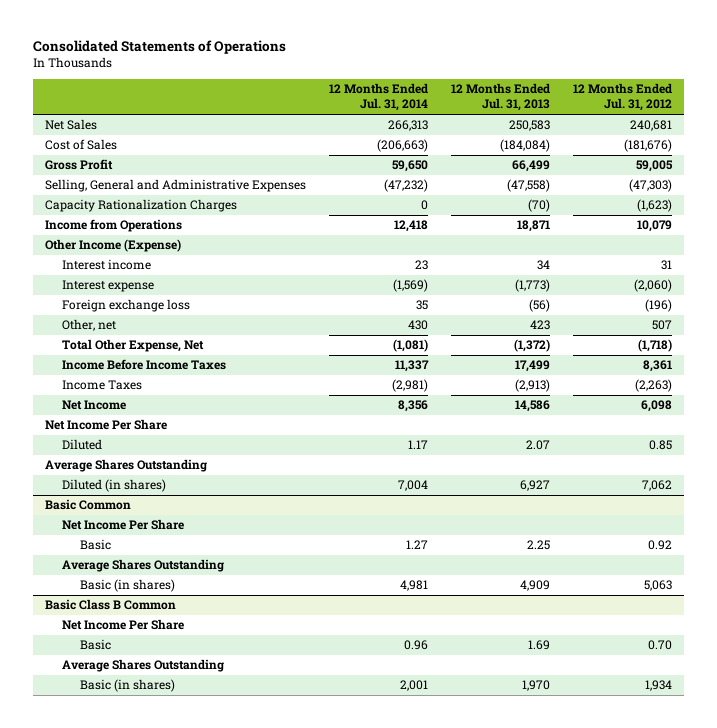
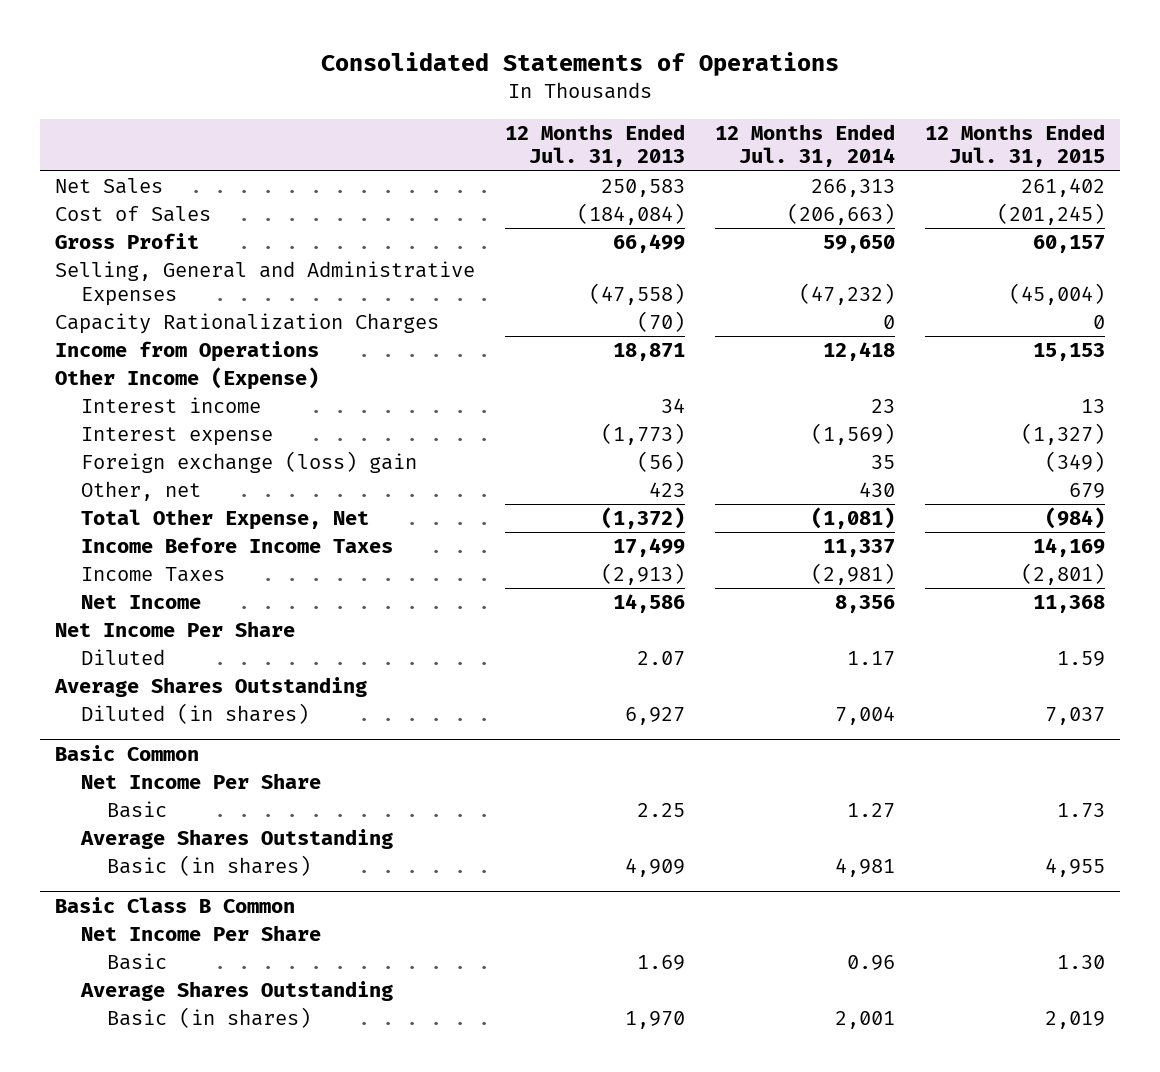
[573,83,673,112] 12 Months Ended Jul. 31, 2012 -> none
none -> [924,123,1105,168] 12 Months Ended Jul. 31, 2015
[62,299,191,313] Foreign exchange loss -> [80,451,417,474] Foreign exchange (loss) gain

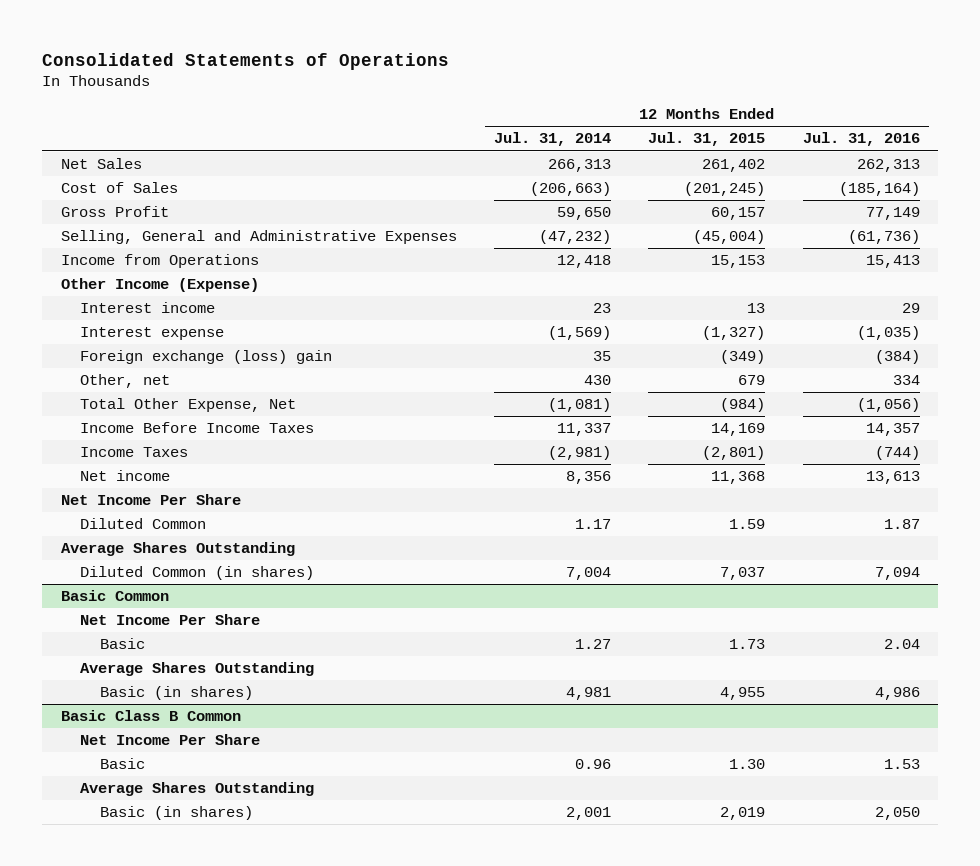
[504,123,685,168] 12 Months Ended Jul. 31, 2013 -> none
none -> [802,132,920,147] Jul. 31, 2016
[54,313,439,335] Capacity Rationalization Charges -> none
[80,595,201,610] Net Income -> [80,470,171,482] Net income
[80,649,165,666] Diluted -> [80,518,207,530] Diluted Common
[80,703,309,725] Diluted (in shares) -> [80,566,315,581] Diluted Common (in shares)

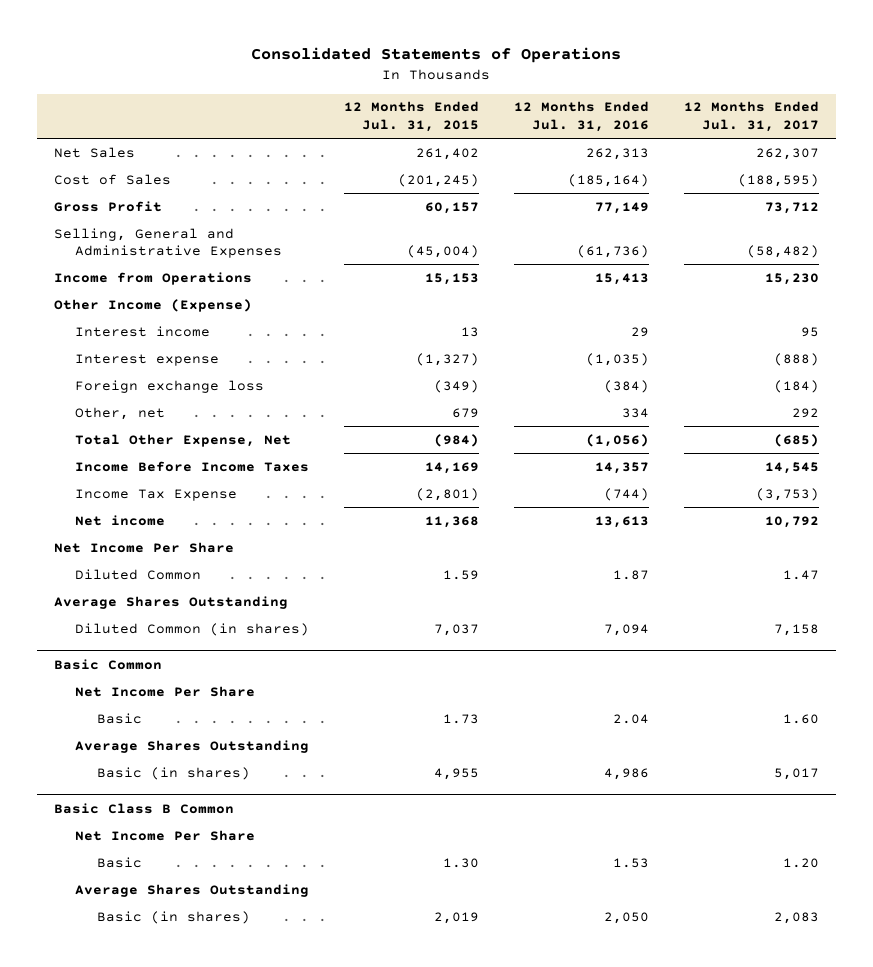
[494,132,612,147] Jul. 31, 2014 -> none
none -> [683,101,819,132] 12 Months Ended Jul. 31, 2017
[80,350,333,365] Foreign exchange (loss) gain -> [75,379,265,393] Foreign exchange loss
[80,447,189,458] Income Taxes -> [75,488,238,501] Income Tax Expense

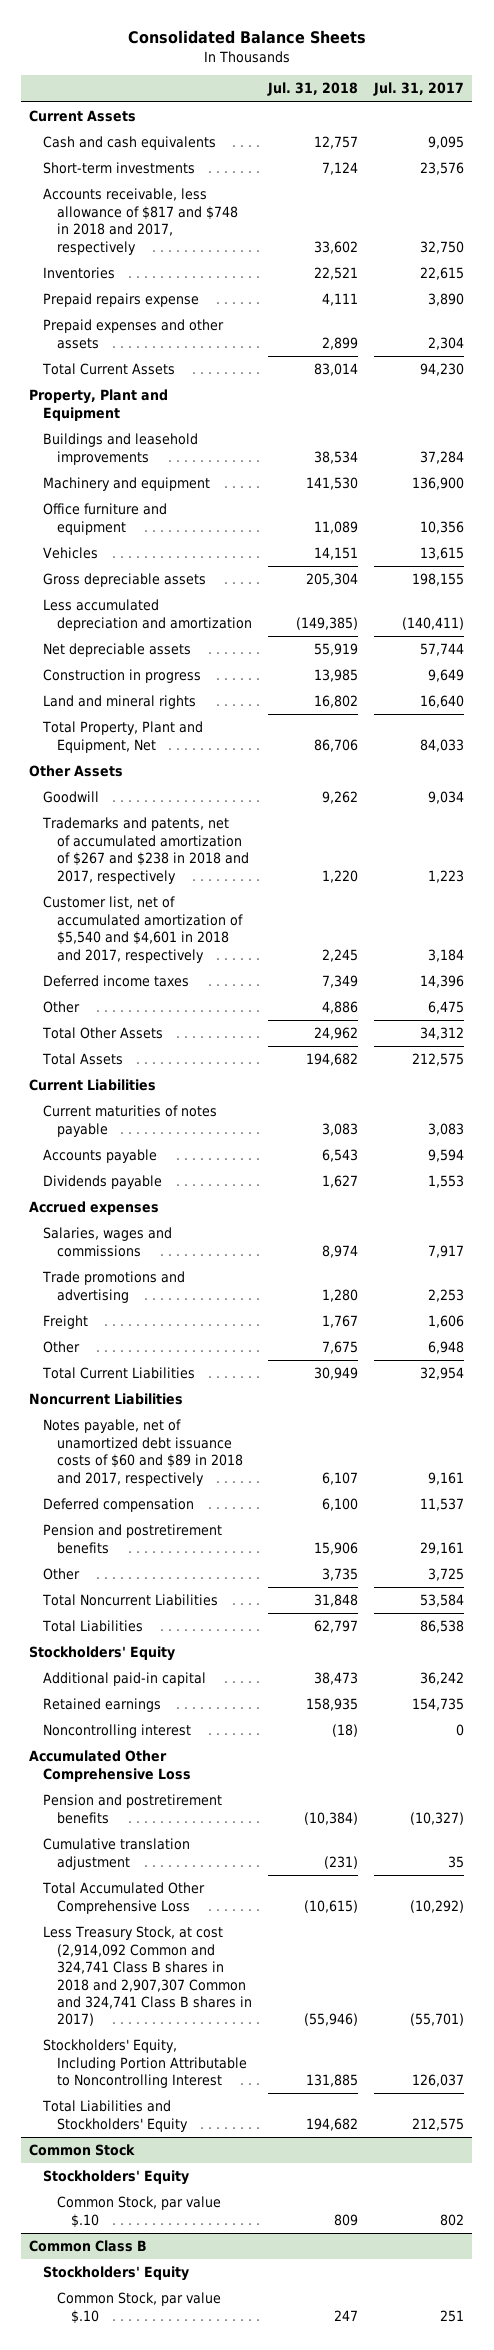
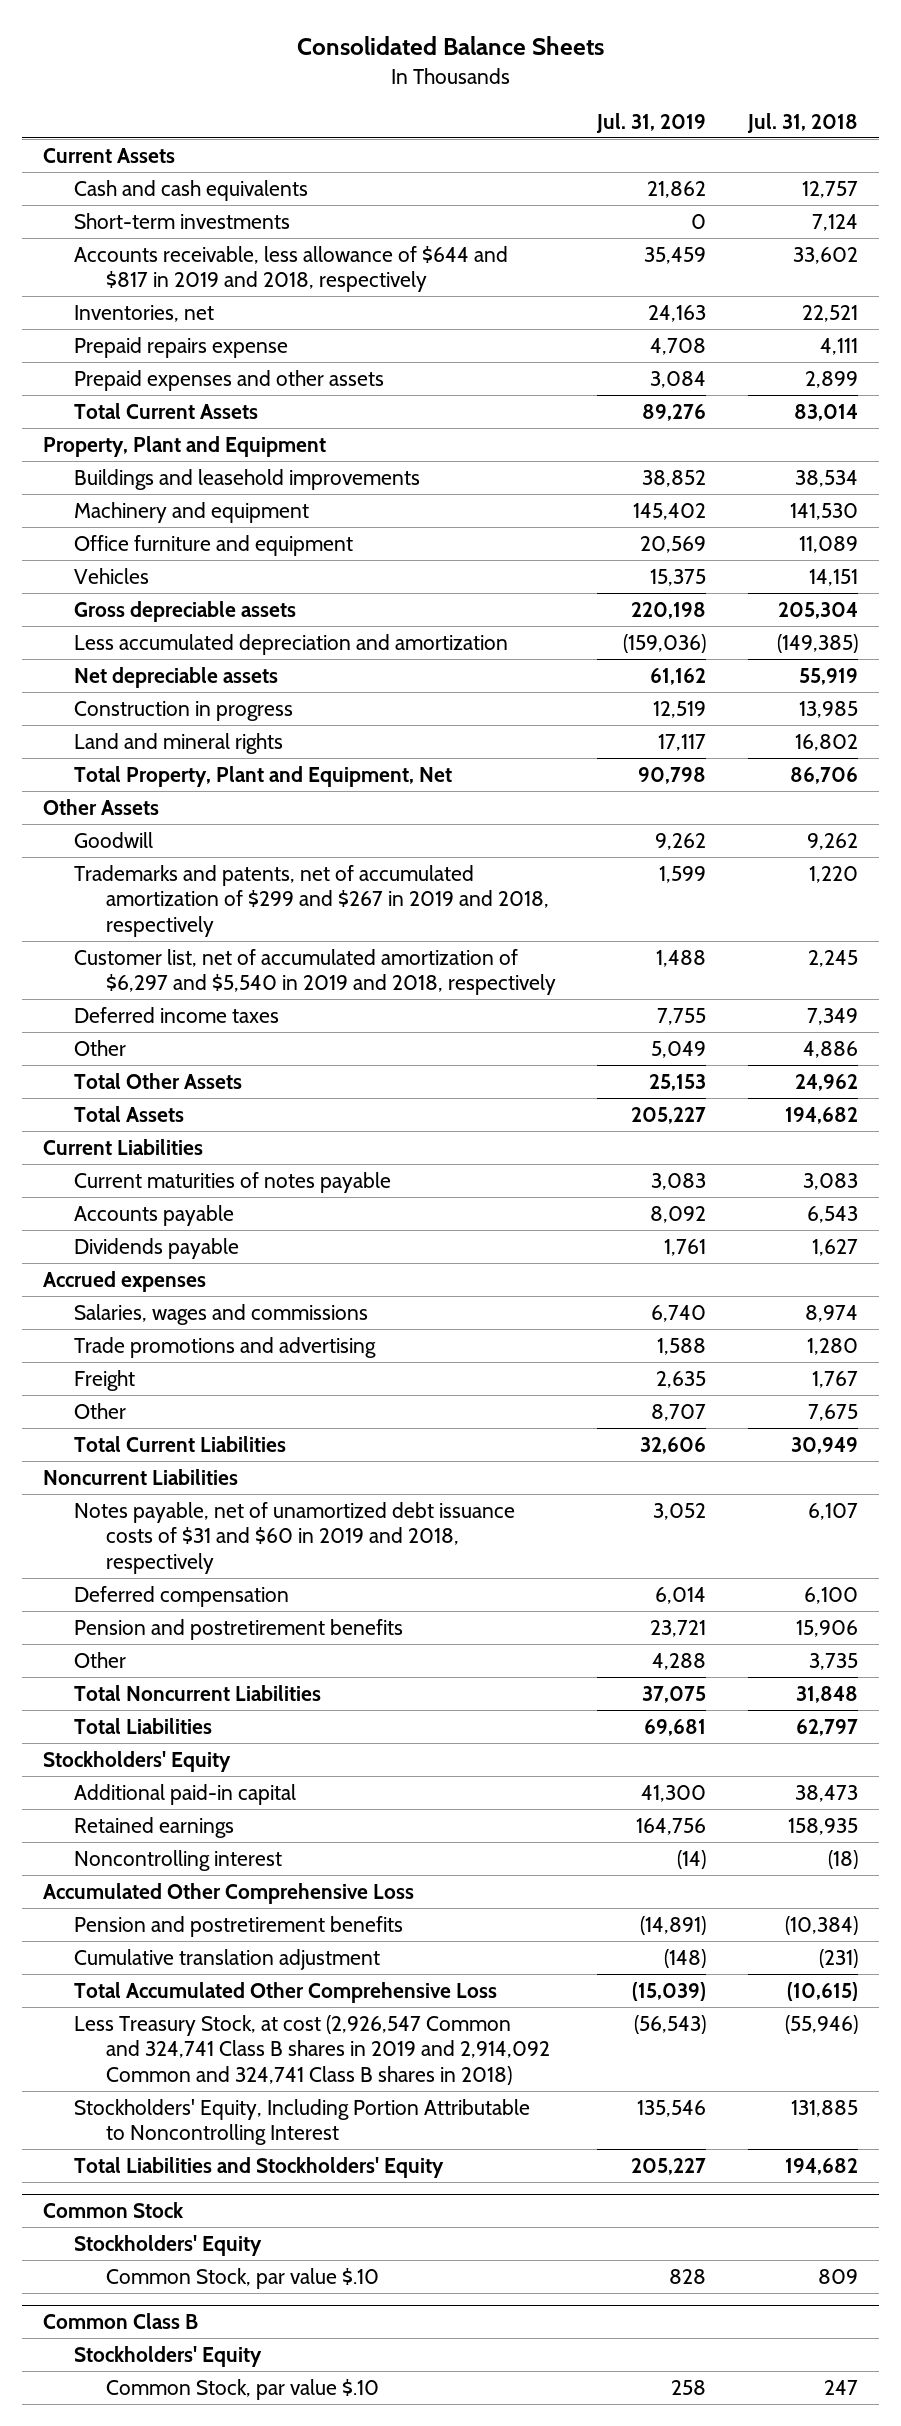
[373,82,465,97] Jul. 31, 2017 -> none
none -> [596,112,707,133] Jul. 31, 2019
[43,188,239,255] Accounts receivable, less allowance of $817 and $748 in 2018 and 2017, respectively -> [74,245,509,293] Accounts receivable, less allowance of $644 and $817 in 2019 and 2018, respectively
[43,267,116,280] Inventories -> [74,304,215,322] Inventories, net
[42,817,250,884] Trademarks and patents, net of accumulated amortization of $267 and $238 in 2018 and 2017, respectively -> [74,864,549,937] Trademarks and patents, net of accumulated amortization of $299 and $267 in 2019 and 2018, respectively
[43,896,244,963] Customer list, net of accumulated amortization of $5,540 and $4,601 in 2018 and 2017, respectively -> [74,948,556,996] Customer list, net of accumulated amortization of $6,297 and $5,540 in 2019 and 2018, respectively
[43,1419,244,1486] Notes payable, net of unamortized debt issuance costs of $60 and $89 in 2018 and 2017, respectively -> [74,1501,516,1574] Notes payable, net of unamortized debt issuance costs of $31 and $60 in 2019 and 2018, respectively
[43,1926,253,2027] Less Treasury Stock, at cost (2,914,092 Common and 324,741 Class B shares in 2018 and 2,907,307 Common and 324,741 Class B shares in 2017) -> [74,2014,550,2085] Less Treasury Stock, at cost (2,926,547 Common and 324,741 Class B shares in 2019 and 2,914,092 Common and 324,741 Class B shares in 2018)

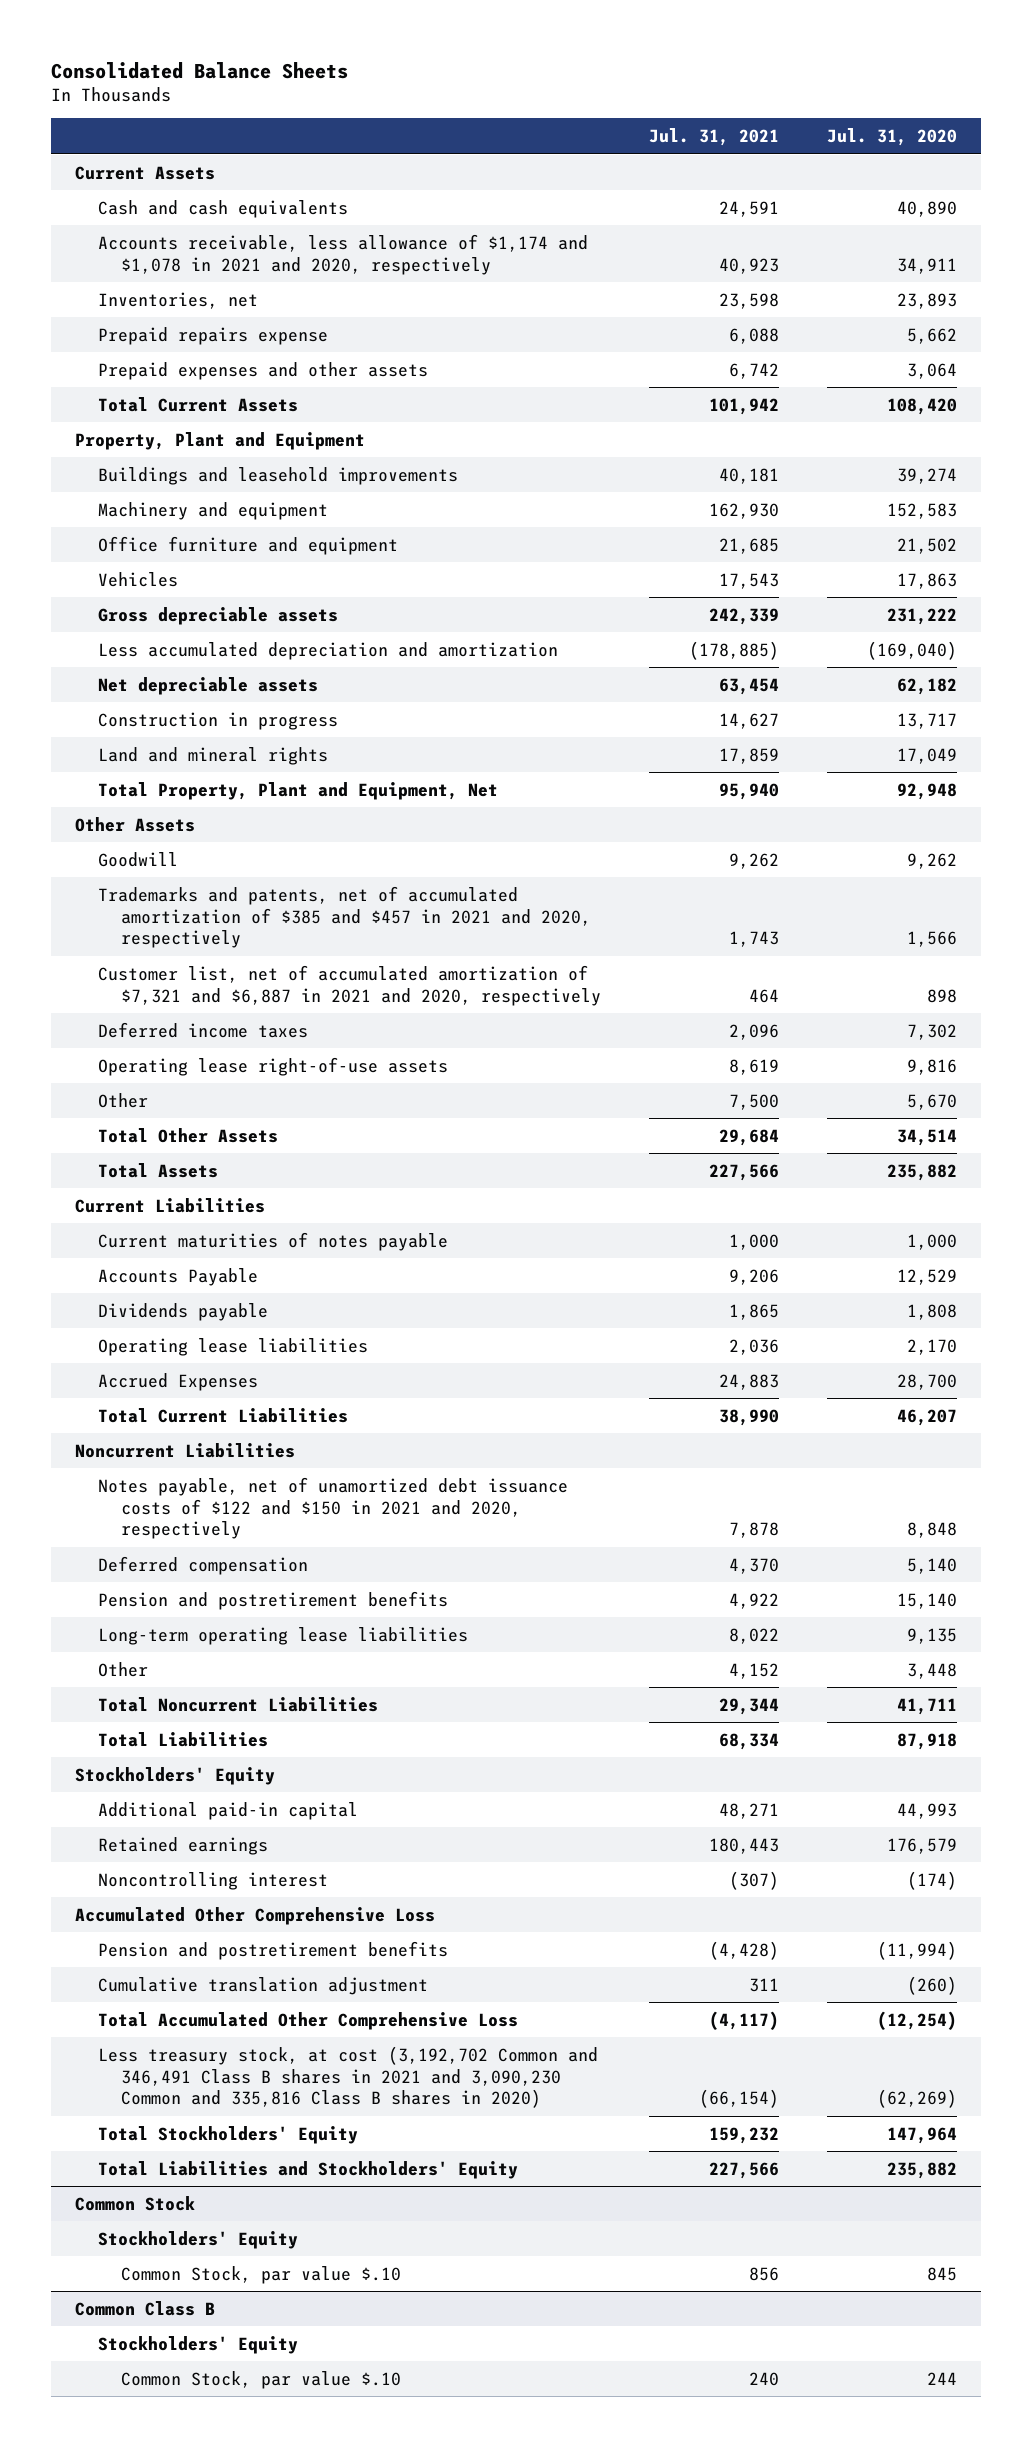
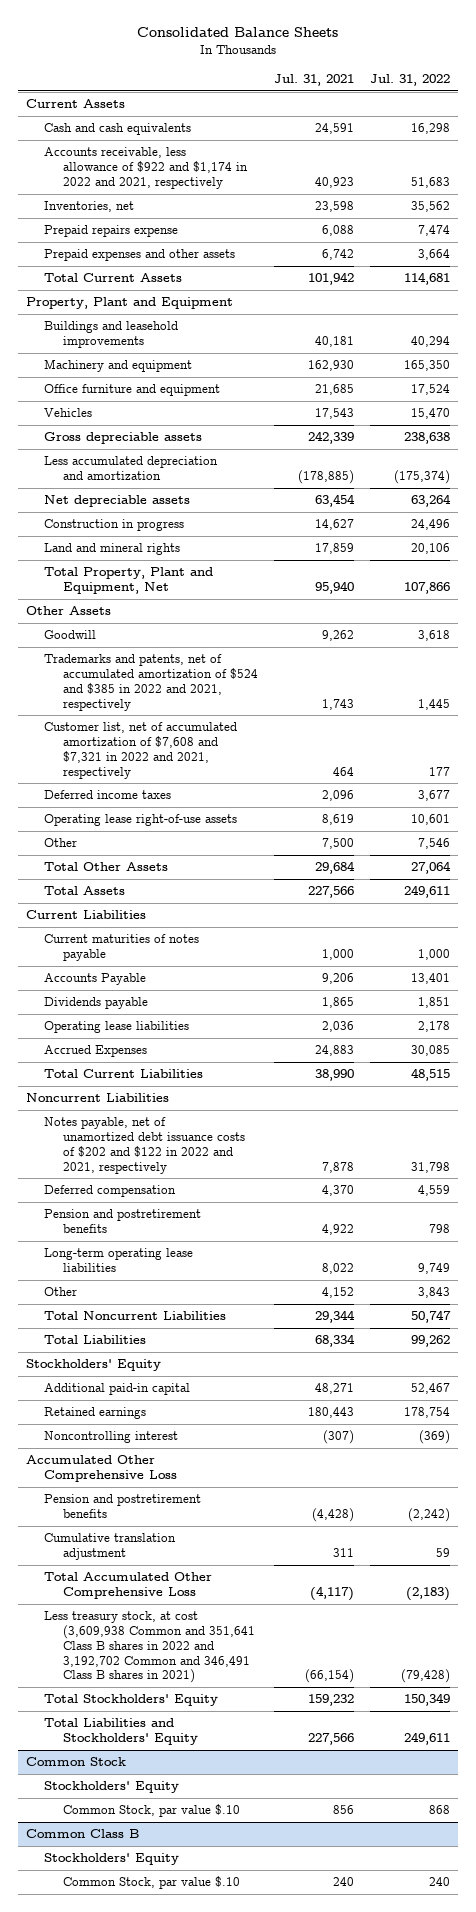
[826,128,957,147] Jul. 31, 2020 -> none
none -> [369,73,450,86] Jul. 31, 2022
[98,233,589,275] Accounts receivable, less allowance of $1,174 and $1,078 in 2021 and 2020, respectively -> [44,147,248,189] Accounts receivable, less allowance of $922 and $1,174 in 2022 and 2021, respectively
[98,885,592,949] Trademarks and patents, net of accumulated amortization of $385 and $457 in 2021 and 2020, respectively -> [44,654,258,711] Trademarks and patents, net of accumulated amortization of $524 and $385 in 2022 and 2021, respectively
[98,964,602,1006] Customer list, net of accumulated amortization of $7,321 and $6,887 in 2021 and 2020, respectively -> [44,722,238,779] Customer list, net of accumulated amortization of $7,608 and $7,321 in 2022 and 2021, respectively
[98,1476,569,1540] Notes payable, net of unamortized debt issuance costs of $122 and $150 in 2021 and 2020, respectively -> [44,1117,245,1174] Notes payable, net of unamortized debt issuance costs of $202 and $122 in 2022 and 2021, respectively
[98,2045,599,2109] Less treasury stock, at cost (3,192,702 Common and 346,491 Class B shares in 2021 and 3,090,230 Common and 335,816 Class B shares in 2020) -> [44,1611,255,1684] Less treasury stock, at cost (3,609,938 Common and 351,641 Class B shares in 2022 and 3,192,702 Common and 346,491 Class B shares in 2021)

